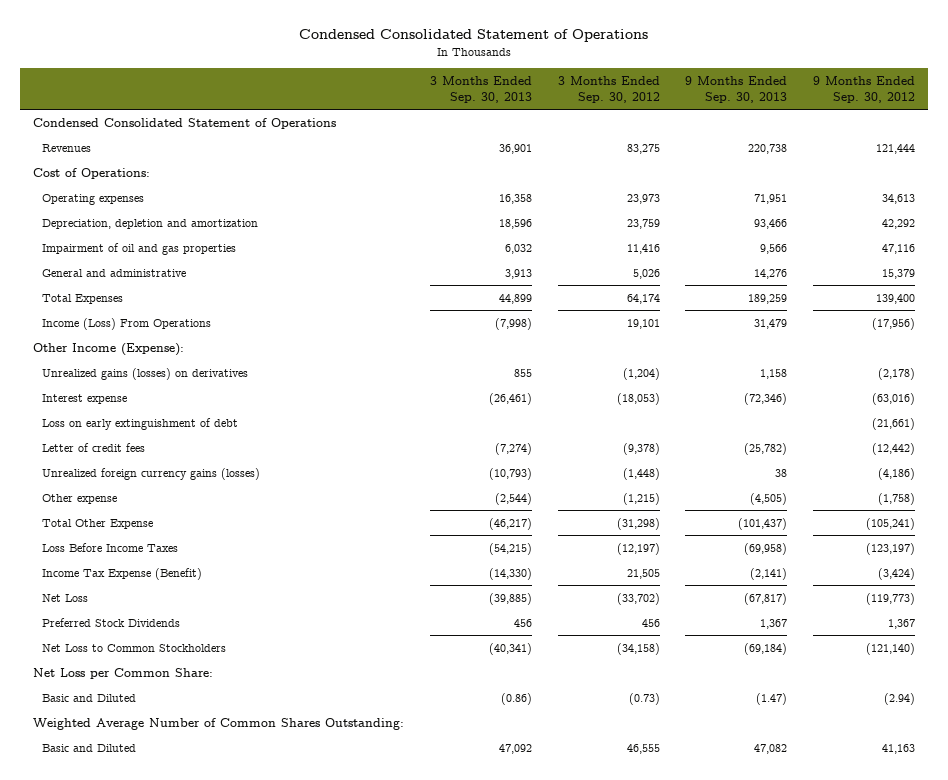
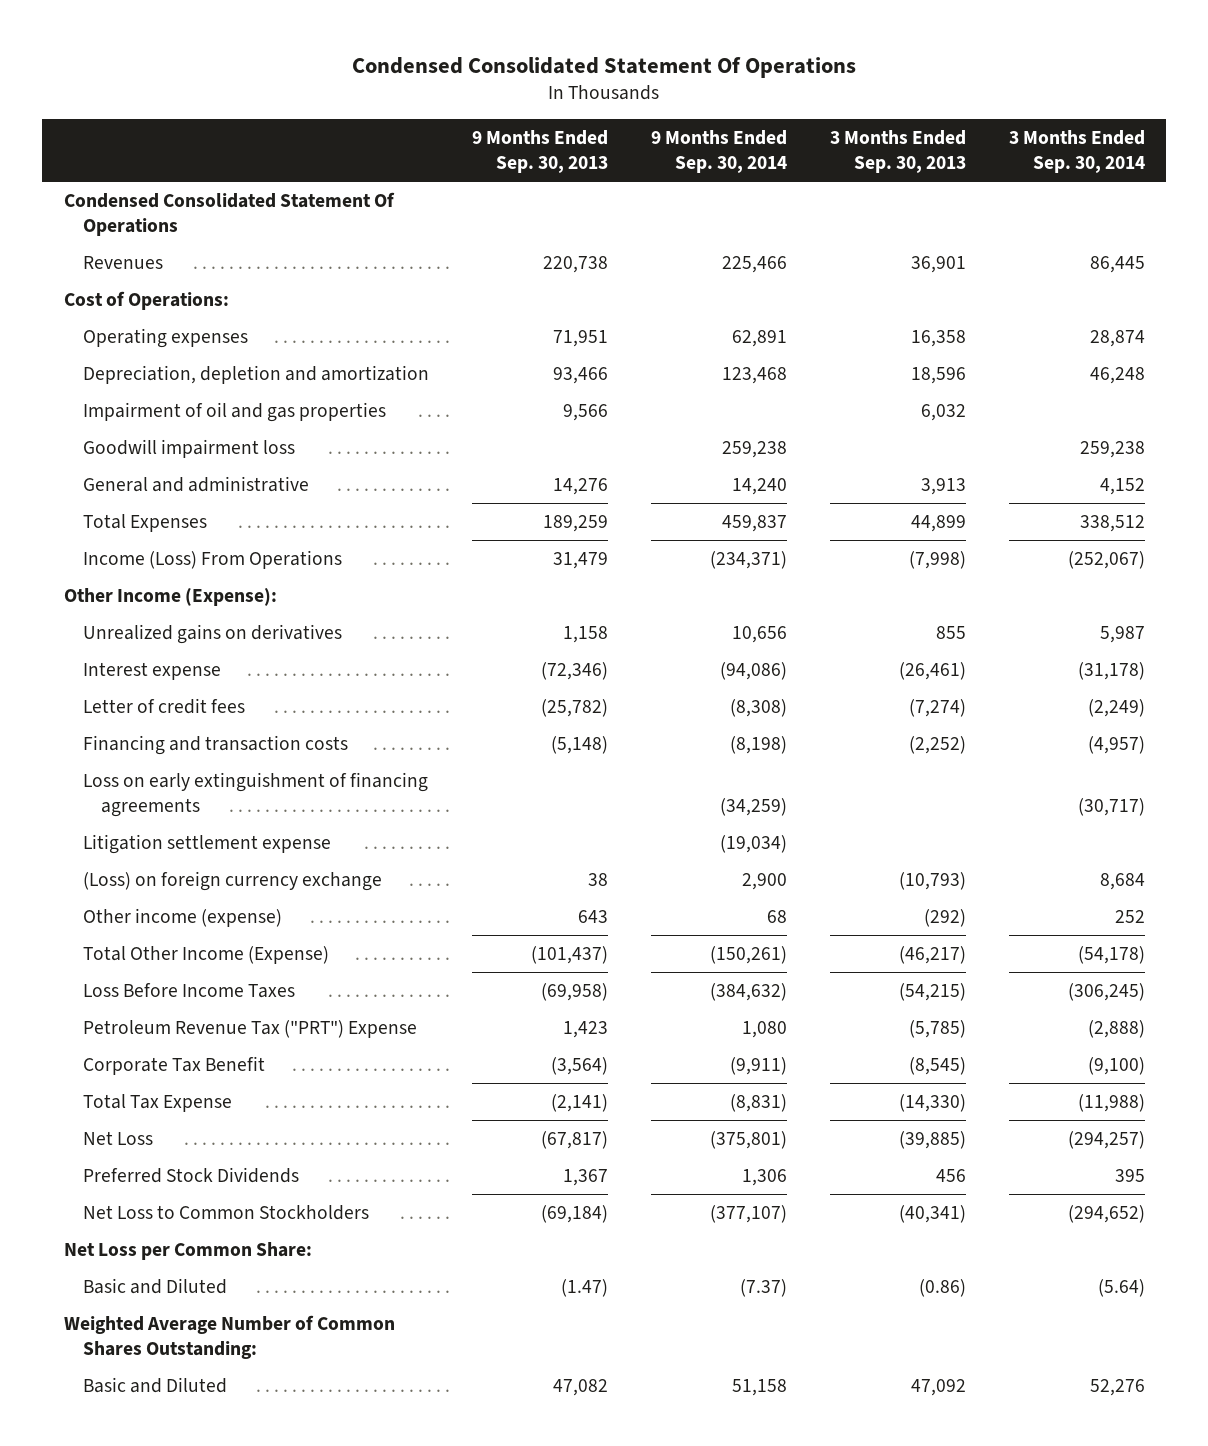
[299,29,649,43] Condensed Consolidated Statement of Operations -> [352,56,857,78] Condensed Consolidated Statement Of Operations
[557,75,660,103] 3 Months Ended Sep. 30, 2012 -> none
[813,75,916,103] 9 Months Ended Sep. 30, 2012 -> none
none -> [650,130,787,173] 9 Months Ended Sep. 30, 2014
none -> [1008,130,1145,173] 3 Months Ended Sep. 30, 2014
[33,117,337,129] Condensed Consolidated Statement of Operations -> [63,192,395,236] Condensed Consolidated Statement Of Operations
none -> [82,439,295,459] Goodwill impairment loss
[42,367,249,380] Unrealized gains (losses) on derivatives -> [82,624,342,645] Unrealized gains on derivatives
[42,417,239,430] Loss on early extinguishment of debt -> none
none -> [82,735,348,756] Financing and transaction costs
none -> [82,772,428,817] Loss on early extinguishment of financing agreements
none -> [82,834,331,855] Litigation settlement expense
[42,467,261,480] Unrealized foreign currency gains (losses) -> [82,871,382,892] (Loss) on foreign currency exchange
[42,493,118,504] Other expense -> [82,908,282,928] Other income (expense)
[494,492,532,505] (2,544) -> [923,909,966,928] (292)
[750,492,788,505] (4,505) -> [577,910,608,924] 643
[42,518,154,529] Total Other Expense -> [82,946,329,965] Total Other Income (Expense)
none -> [82,1020,417,1039] Petroleum Revenue Tax ("PRT") Expense
none -> [82,1056,265,1076] Corporate Tax Benefit
[42,567,203,580] Income Tax Expense (Benefit) -> [82,1094,232,1113] Total Tax Expense

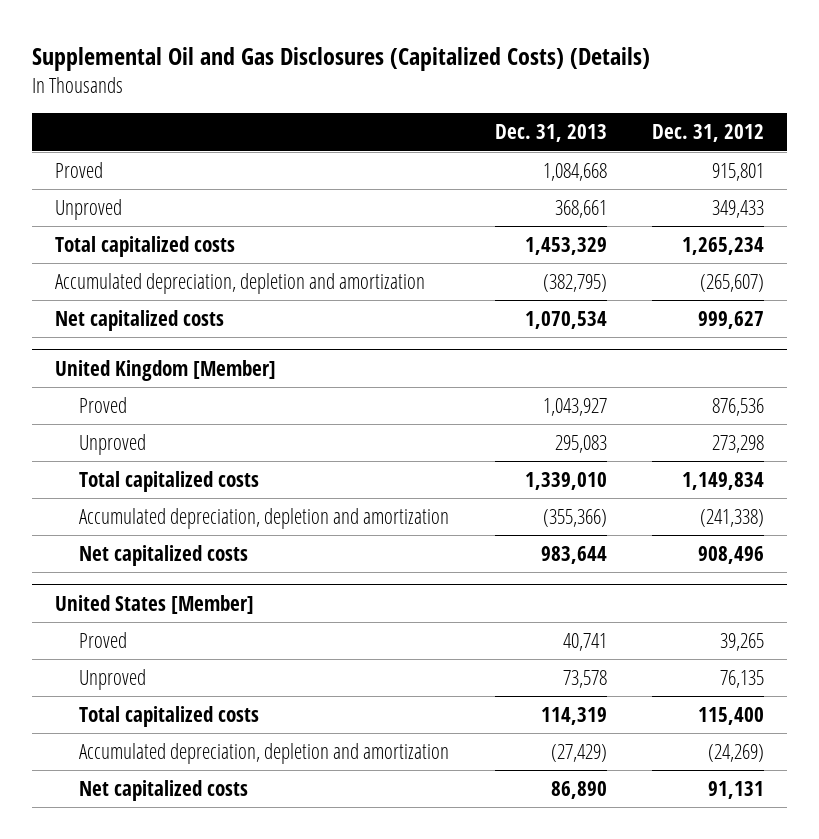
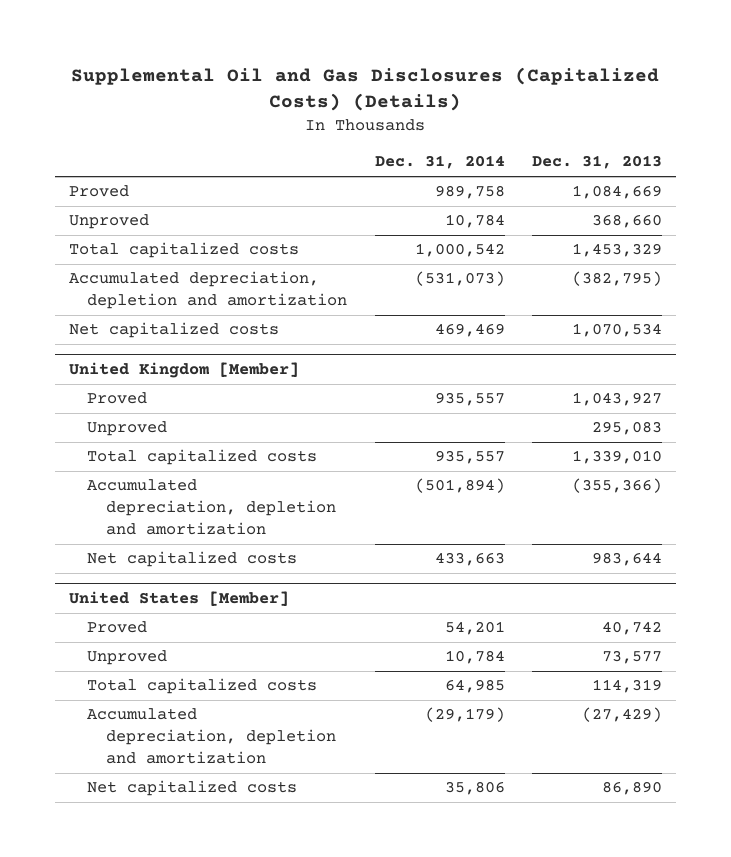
[652,124,765,143] Dec. 31, 2012 -> none
none -> [374,155,505,170] Dec. 31, 2014
[542,162,607,181] 1,084,668 -> [572,185,663,200] 1,084,669
[554,199,607,218] 368,661 -> [592,214,663,229] 368,660
[562,632,607,651] 40,741 -> [602,621,663,636] 40,742
[562,669,607,688] 73,578 -> [602,650,663,665] 73,577

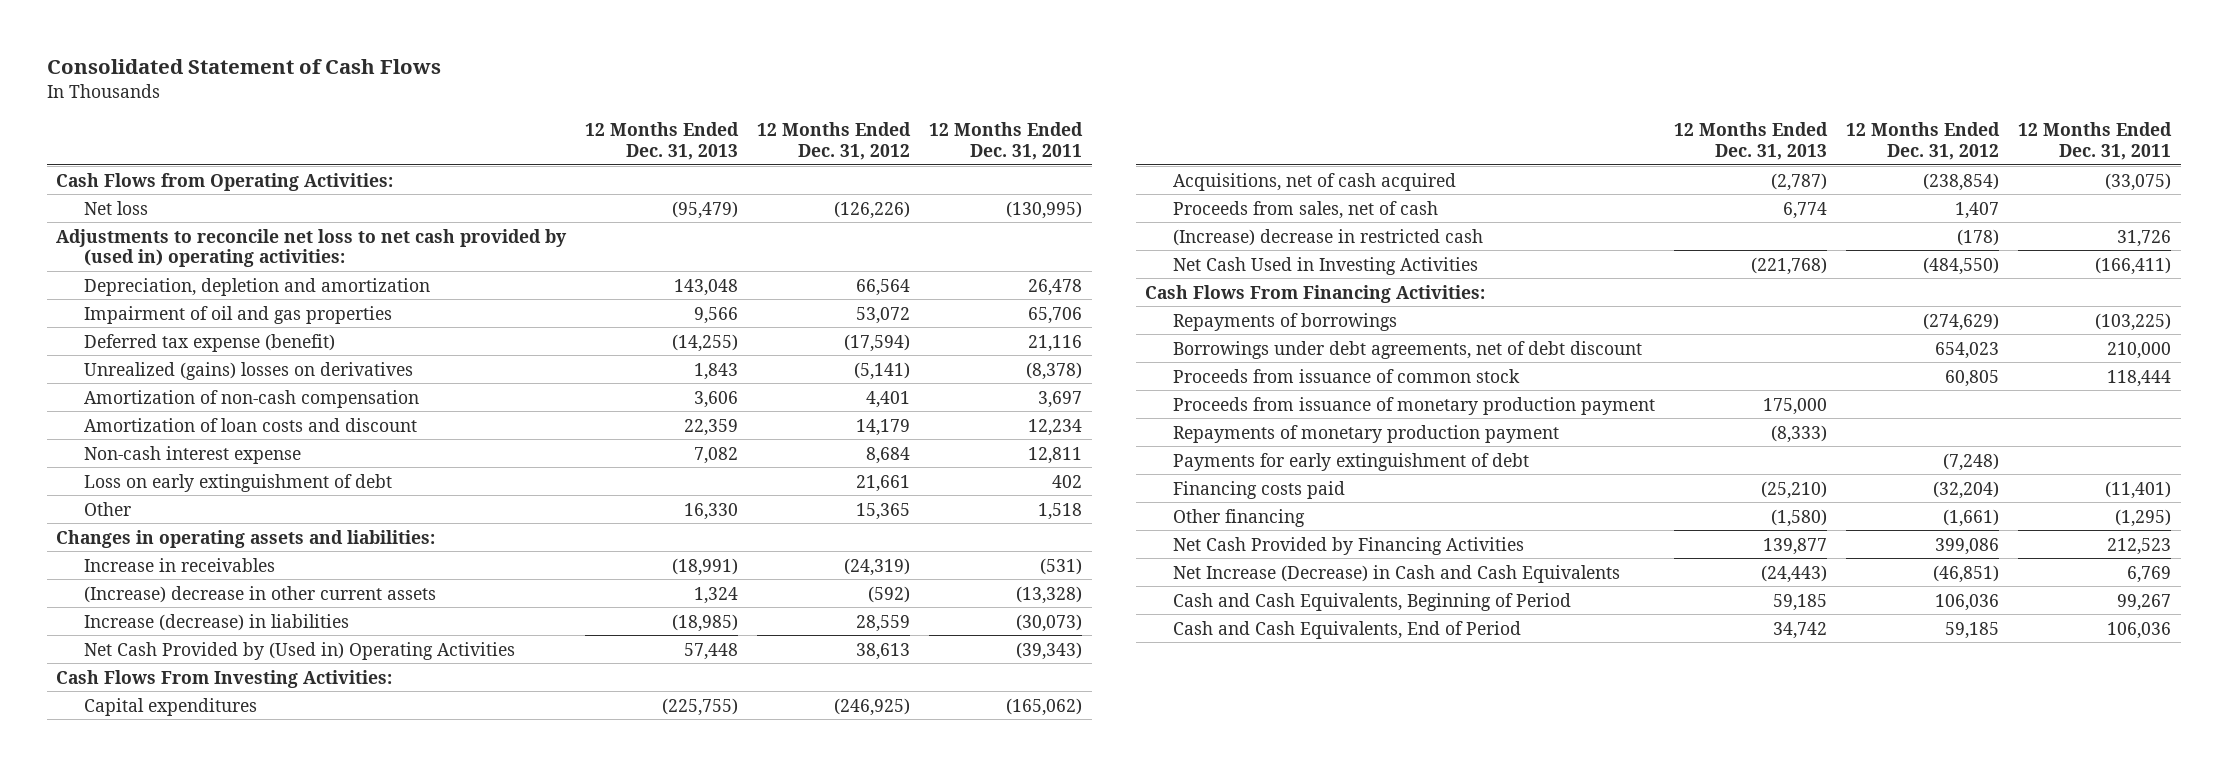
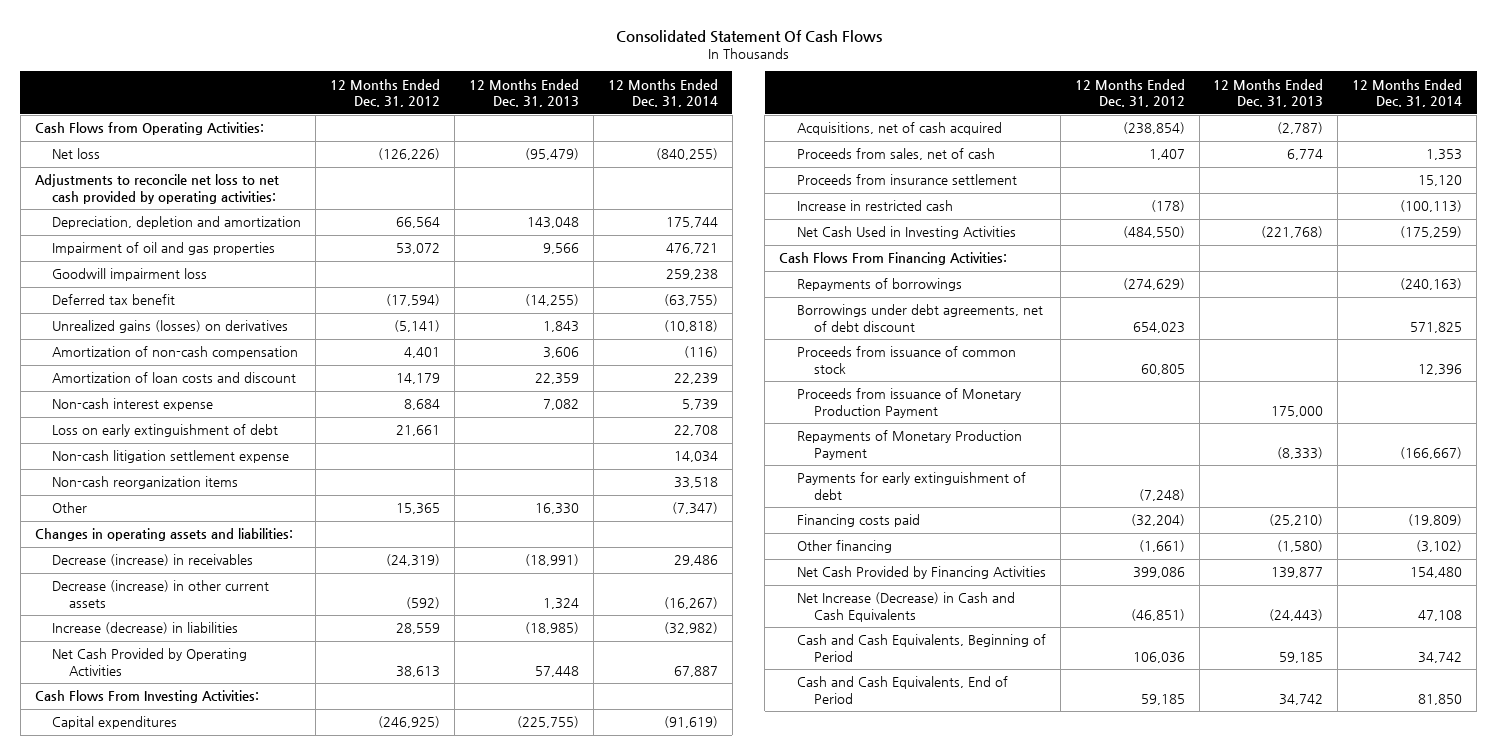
[46,59,441,75] Consolidated Statement of Cash Flows -> [615,29,882,43] Consolidated Statement Of Cash Flows
[929,122,1084,160] 12 Months Ended Dec. 31, 2011 -> none
none -> [607,78,718,108] 12 Months Ended Dec. 31, 2014
[56,228,568,268] Adjustments to reconcile net loss to net cash provided by (used in) operating activities: -> [34,174,279,205] Adjustments to reconcile net loss to net cash provided by operating activities:
none -> [51,268,207,282] Goodwill impairment loss
[83,333,335,352] Deferred tax expense (benefit) -> [51,294,175,306] Deferred tax benefit
[83,361,413,380] Unrealized (gains) losses on derivatives -> [51,320,288,334] Unrealized gains (losses) on derivatives
none -> [51,450,289,464] Non-cash litigation settlement expense
none -> [51,476,238,490] Non-cash reorganization items
[83,557,275,572] Increase in receivables -> [51,554,253,567] Decrease (increase) in receivables
[83,585,436,603] (Increase) decrease in other current assets -> [51,580,269,609] Decrease (increase) in other current assets
[83,641,515,660] Net Cash Provided by (Used in) Operating Activities -> [51,648,247,677] Net Cash Provided by Operating Activities
none -> [796,174,1017,186] Proceeds from insurance settlement
[1173,228,1484,246] (Increase) decrease in restricted cash -> [796,200,953,212] Increase in restricted cash
[1173,396,1656,415] Proceeds from issuance of monetary production payment -> [796,388,1021,419] Proceeds from issuance of Monetary Production Payment
[1173,424,1560,443] Repayments of monetary production payment -> [796,430,1022,461] Repayments of Monetary Production Payment

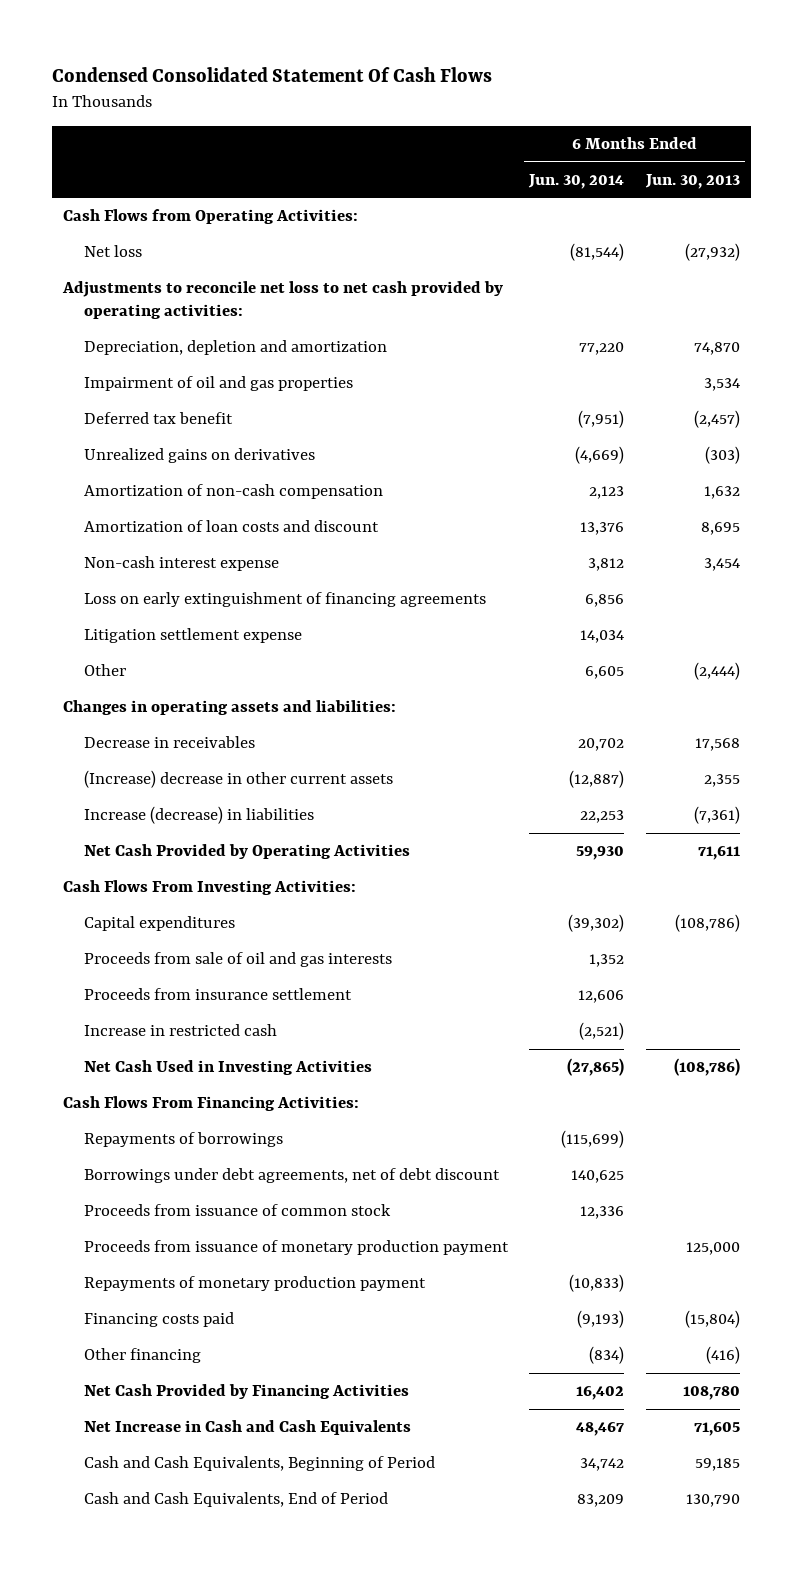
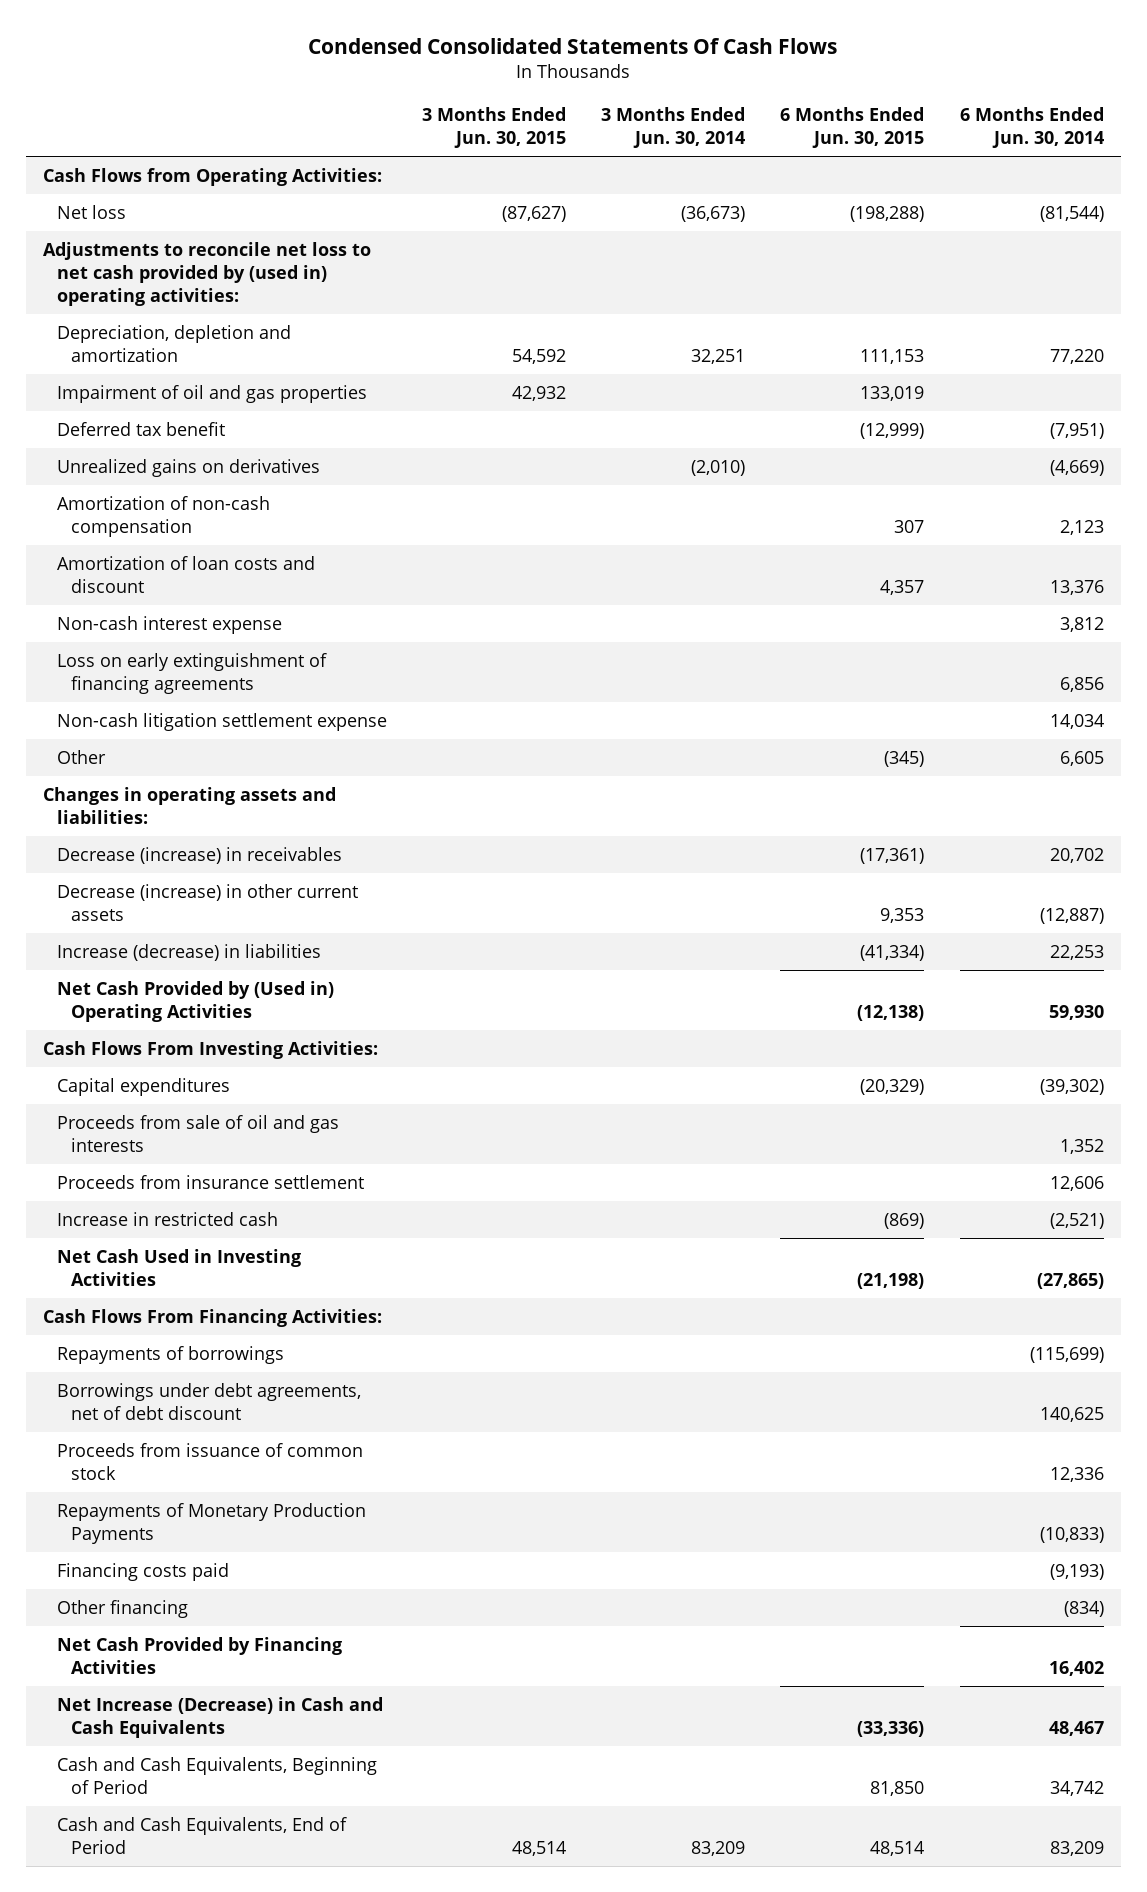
[52,66,493,82] Condensed Consolidated Statement Of Cash Flows -> [308,37,838,54] Condensed Consolidated Statements Of Cash Flows
[644,173,740,189] Jun. 30, 2013 -> none
none -> [422,107,567,149] 3 Months Ended Jun. 30, 2015
none -> [601,107,746,149] 3 Months Ended Jun. 30, 2014
none -> [780,107,925,149] 6 Months Ended Jun. 30, 2015
[62,281,504,319] Adjustments to reconcile net loss to net cash provided by operating activities: -> [43,241,372,306] Adjustments to reconcile net loss to net cash provided by (used in) operating activities:
[83,628,302,644] Litigation settlement expense -> [57,712,388,731] Non-cash litigation settlement expense
[83,736,255,749] Decrease in receivables -> [57,846,343,864] Decrease (increase) in receivables
[83,770,393,789] (Increase) decrease in other current assets -> [57,883,359,921] Decrease (increase) in other current assets
[83,844,410,860] Net Cash Provided by Operating Activities -> [57,980,335,1022] Net Cash Provided by (Used in) Operating Activities
[83,1240,509,1256] Proceeds from issuance of monetary production payment -> none
[83,1276,426,1292] Repayments of monetary production payment -> [57,1502,367,1544] Repayments of Monetary Production Payments
[83,1420,411,1436] Net Increase in Cash and Cash Equivalents -> [57,1696,384,1738] Net Increase (Decrease) in Cash and Cash Equivalents

